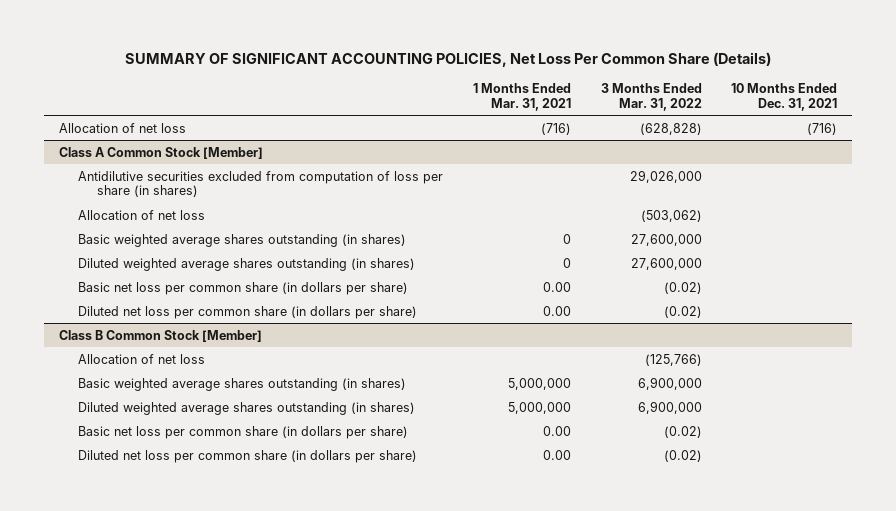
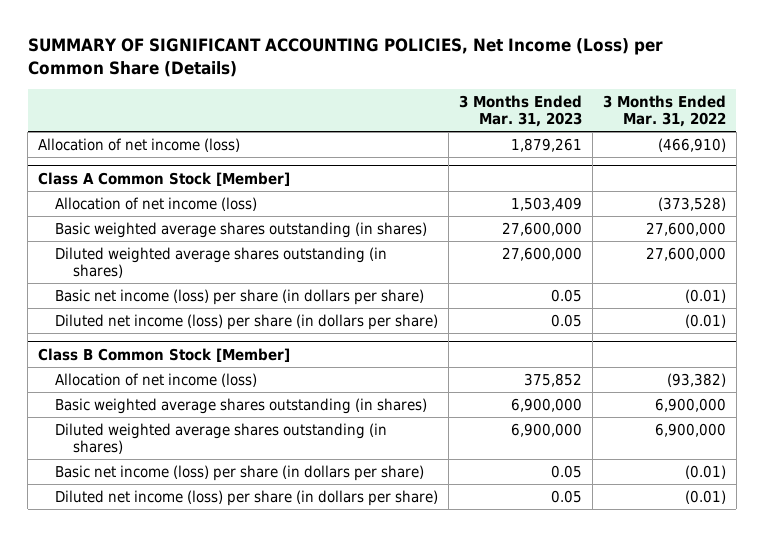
[125,51,772,67] SUMMARY OF SIGNIFICANT ACCOUNTING POLICIES, Net Loss Per Common Share (Details) -> [27,37,663,78] SUMMARY OF SIGNIFICANT ACCOUNTING POLICIES, Net Income (Loss) per Common Share (Details)
[472,82,571,111] 1 Months Ended Mar. 31, 2021 -> none
[731,82,838,111] 10 Months Ended Dec. 31, 2021 -> none
none -> [459,95,583,128] 3 Months Ended Mar. 31, 2023
[58,122,186,133] Allocation of net loss -> [38,137,241,152] Allocation of net income (loss)
[639,122,702,135] (628,828) -> [657,137,726,152] (466,910)
[78,170,444,198] Antidilutive securities excluded from computation of loss per share (in shares) -> none
[78,209,206,220] Allocation of net loss -> [55,196,258,211] Allocation of net income (loss)
[640,209,702,222] (503,062) -> [657,196,726,211] (373,528)
[78,281,409,295] Basic net loss per common share (in dollars per share) -> [55,288,425,305] Basic net income (loss) per share (in dollars per share)
[663,281,702,294] (0.02) -> [684,288,726,303] (0.01)
[78,305,418,319] Diluted net loss per common share (in dollars per share) -> [55,313,439,330] Diluted net income (loss) per share (in dollars per share)
[663,305,702,318] (0.02) -> [684,313,726,328] (0.01)
[78,353,206,364] Allocation of net loss -> [55,372,258,387] Allocation of net income (loss)
[644,353,702,366] (125,766) -> [666,372,726,387] (93,382)
[78,425,409,439] Basic net loss per common share (in dollars per share) -> [55,464,425,481] Basic net income (loss) per share (in dollars per share)
[663,425,702,438] (0.02) -> [684,464,726,479] (0.01)
[78,449,418,463] Diluted net loss per common share (in dollars per share) -> [55,489,439,506] Diluted net income (loss) per share (in dollars per share)
[663,449,702,462] (0.02) -> [684,489,726,504] (0.01)

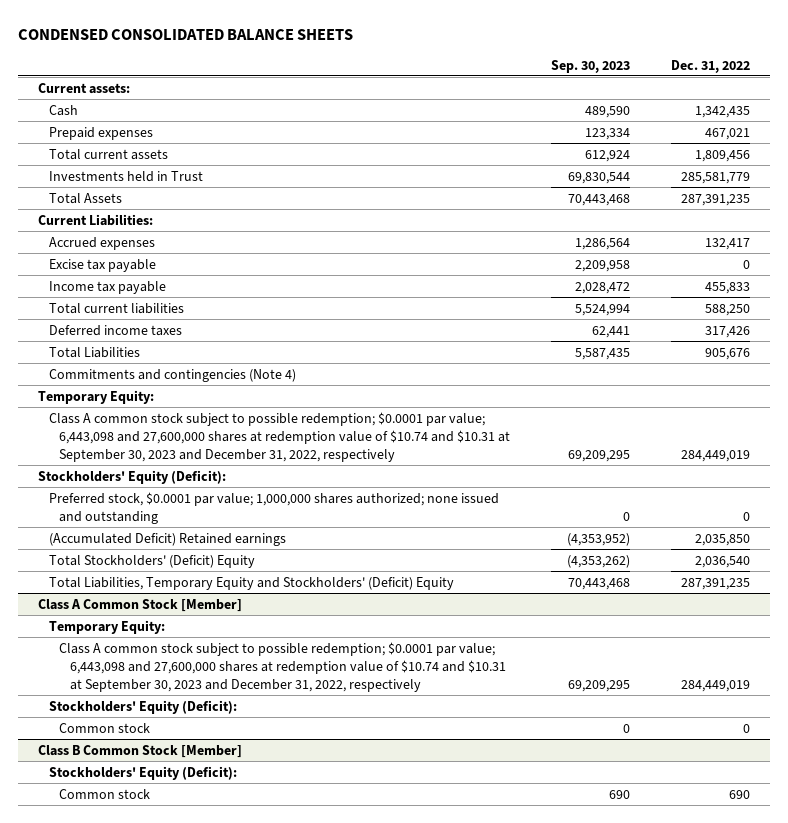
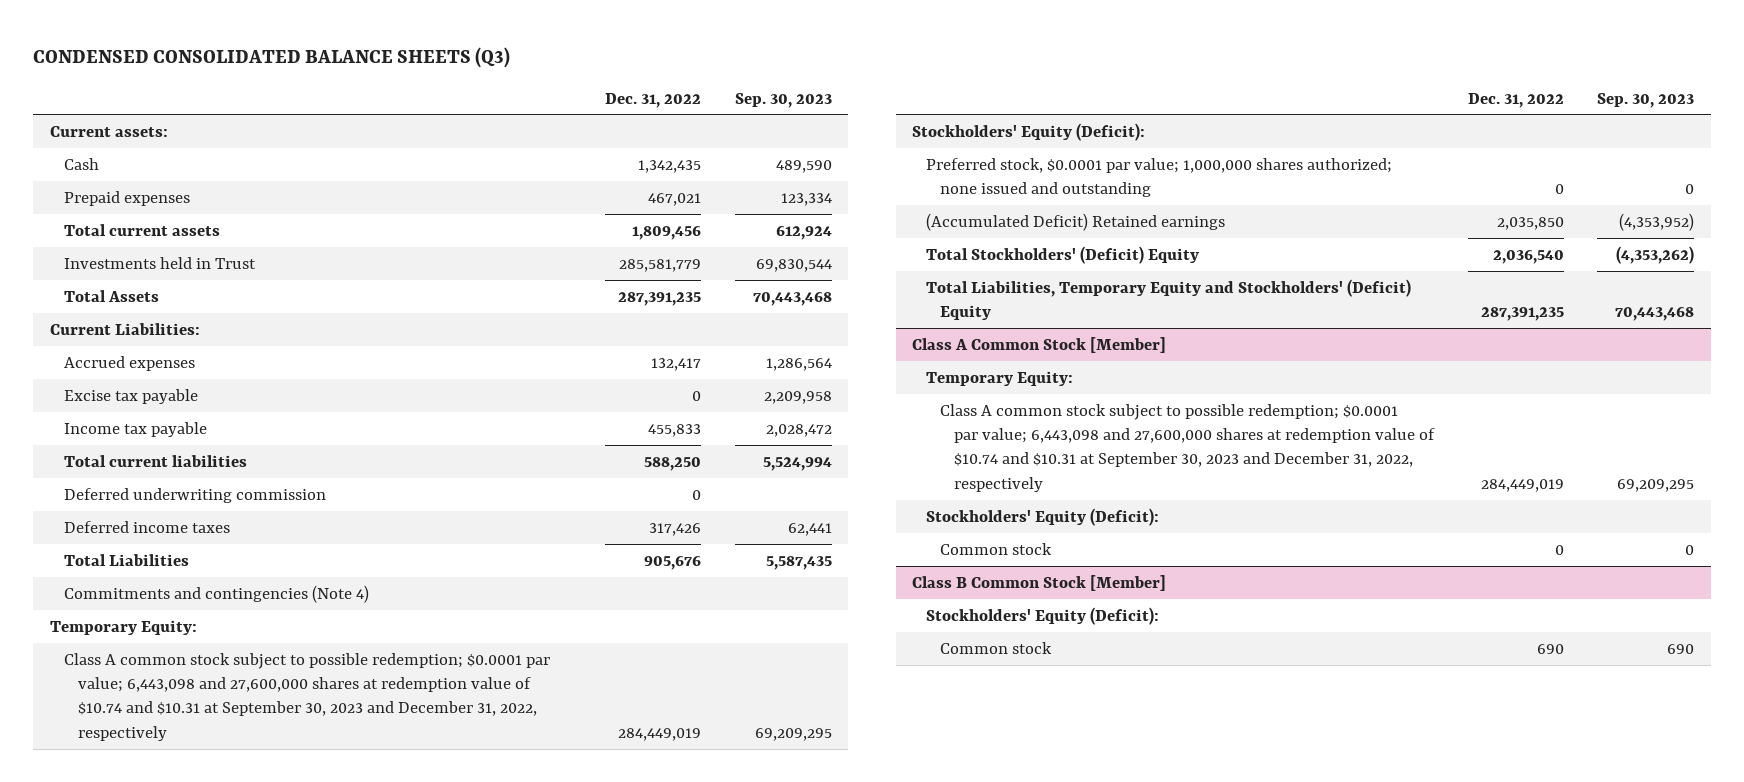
[18,29,354,41] CONDENSED CONSOLIDATED BALANCE SHEETS -> [33,46,511,68] CONDENSED CONSOLIDATED BALANCE SHEETS (Q3)
none -> [64,487,327,503] Deferred underwriting commission

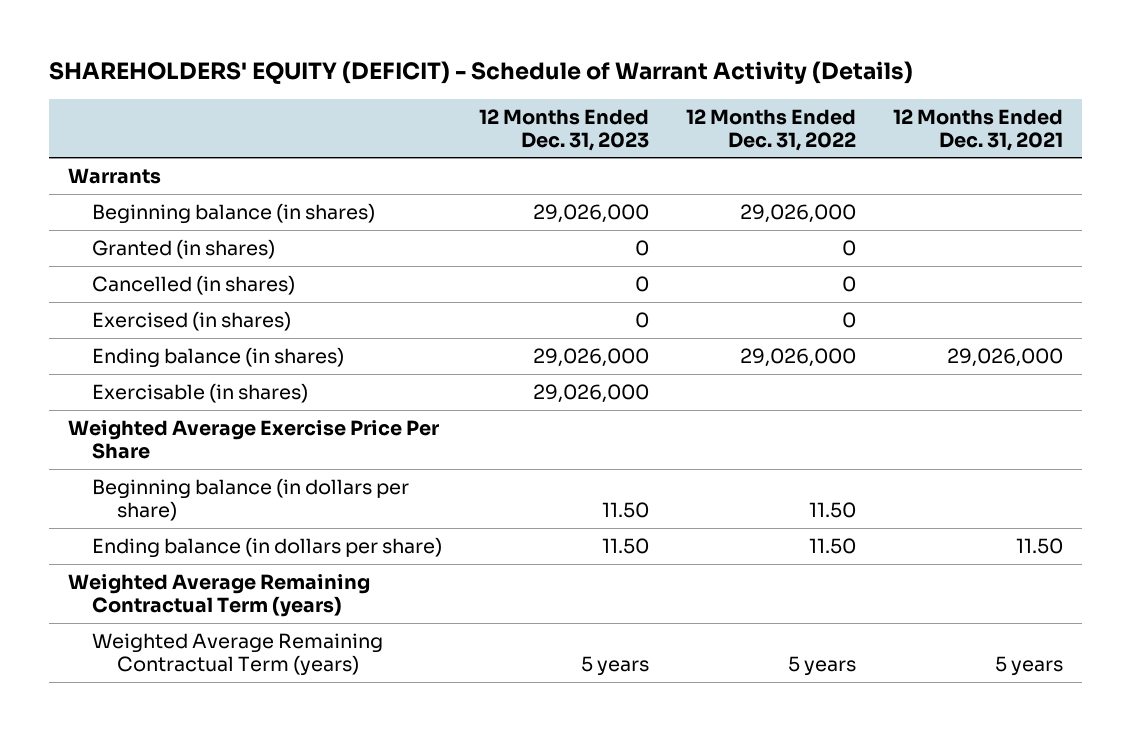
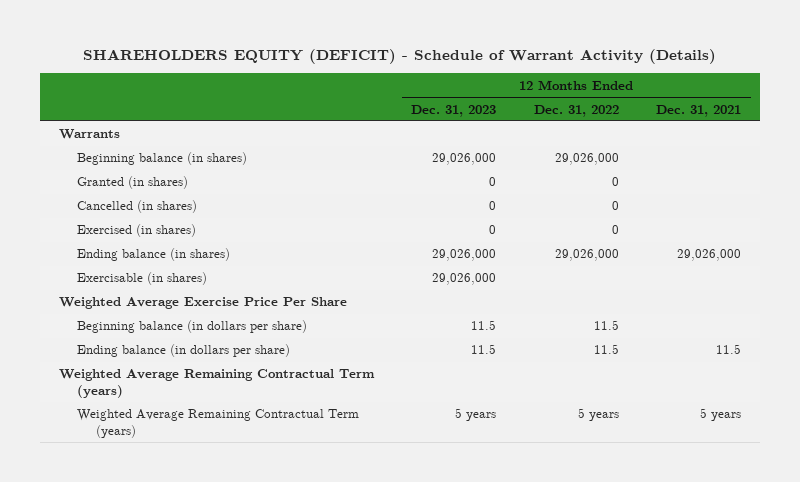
[49,61,914,85] SHAREHOLDERS' EQUITY (DEFICIT) - Schedule of Warrant Activity (Details) -> [83,49,717,65] SHAREHOLDERS EQUITY (DEFICIT) - Schedule of Warrant Activity (Details)
[602,501,650,518] 11.50 -> [471,320,497,331] 11.5
[809,501,857,518] 11.50 -> [593,320,619,331] 11.5
[602,537,650,554] 11.50 -> [471,344,497,355] 11.5
[809,537,857,554] 11.50 -> [593,344,619,355] 11.5
[1016,537,1064,554] 11.50 -> [716,344,742,355] 11.5

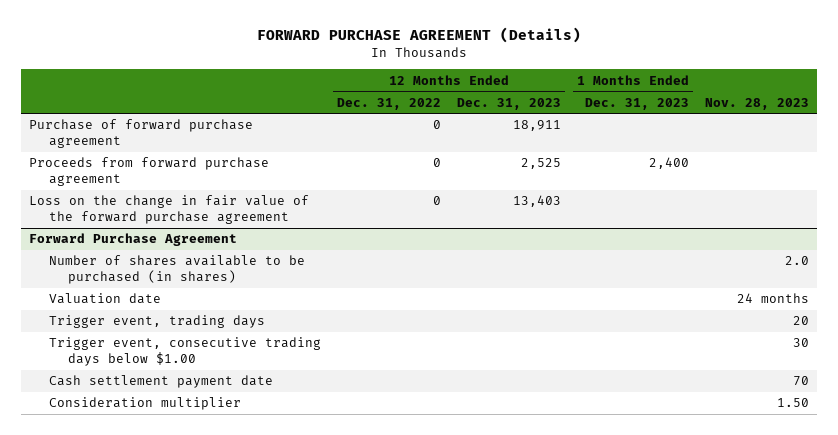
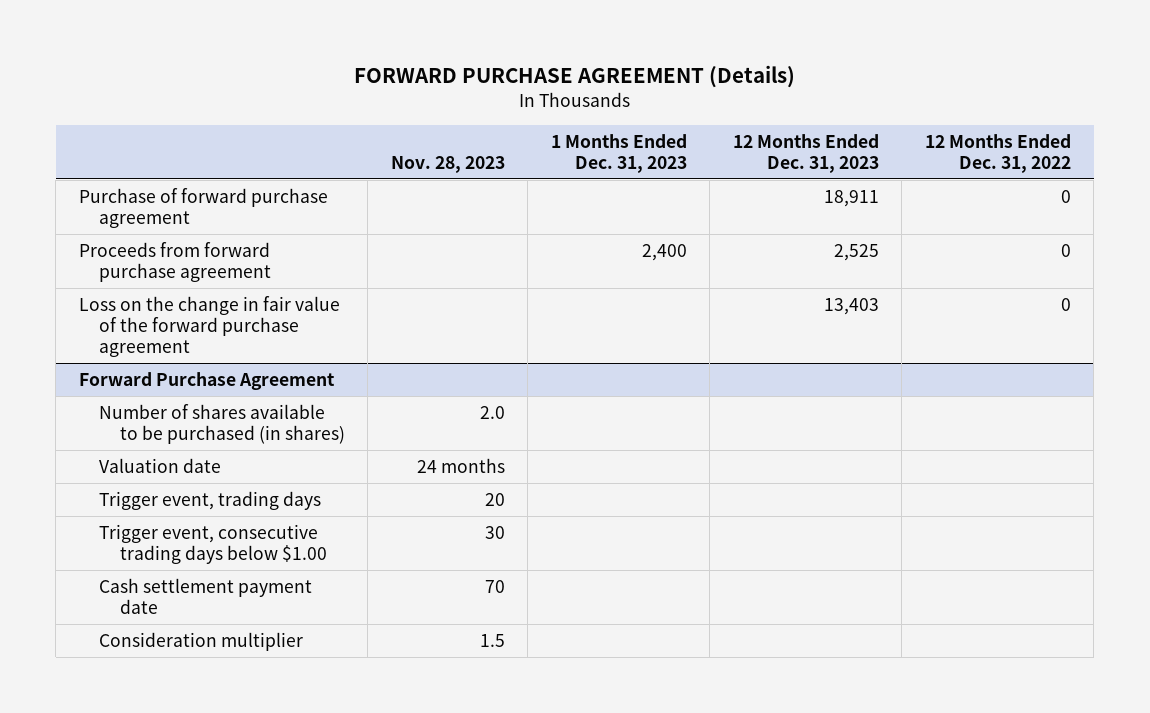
[776,398,809,408] 1.50 -> [479,633,505,647] 1.5

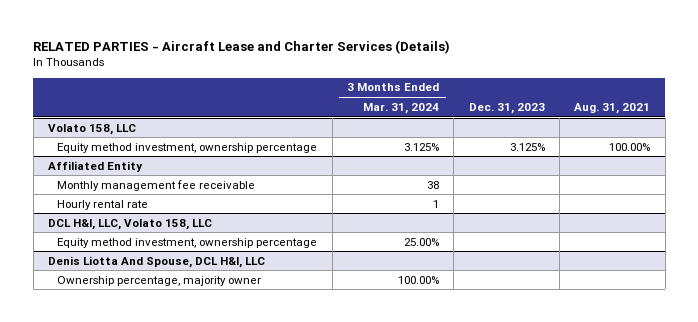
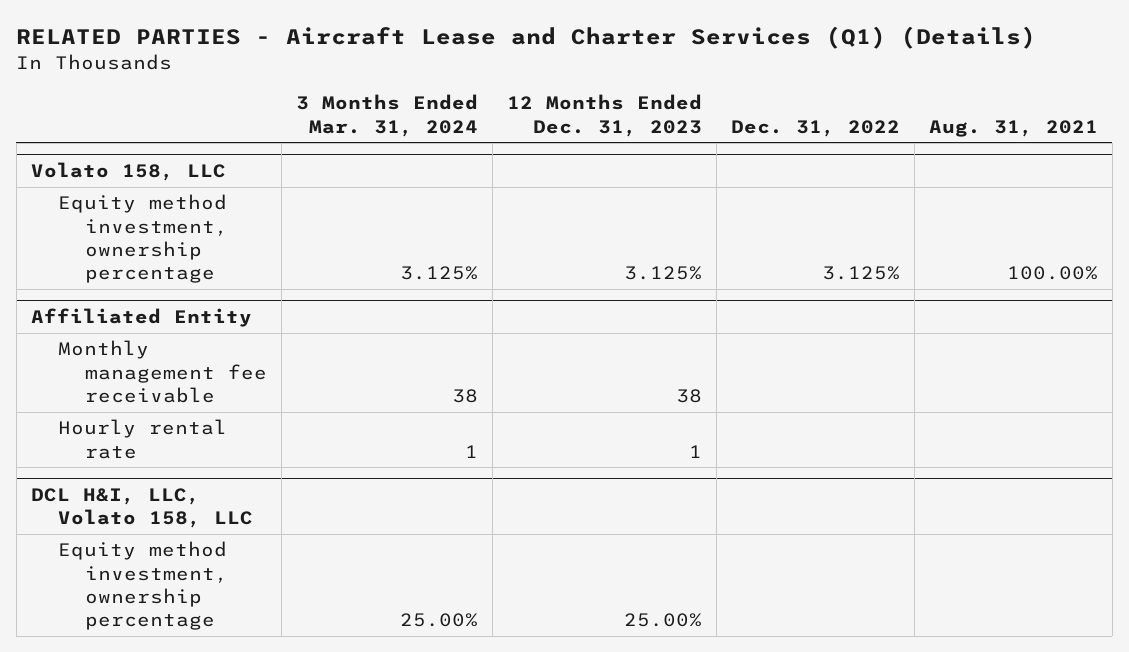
[33,39,451,54] RELATED PARTIES - Aircraft Lease and Charter Services (Details) -> [16,26,1037,50] RELATED PARTIES - Aircraft Lease and Charter Services (Q1) (Details)
[468,102,545,114] Dec. 31, 2023 -> none
none -> [507,94,703,137] 12 Months Ended Dec. 31, 2023
none -> [731,119,901,137] Dec. 31, 2022
[48,255,266,268] Denis Liotta And Spouse, DCL H&I, LLC -> none
[57,275,262,286] Ownership percentage, majority owner -> none

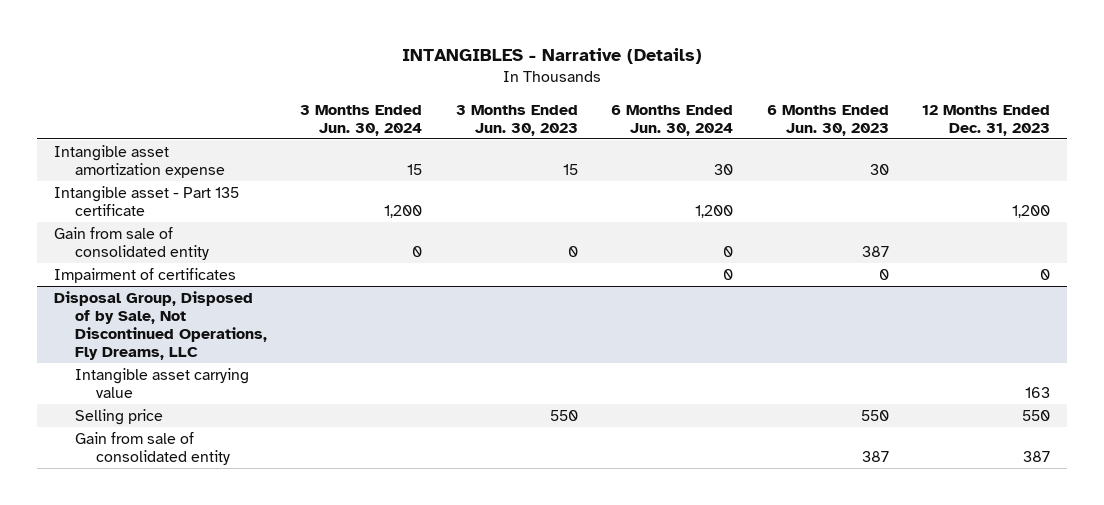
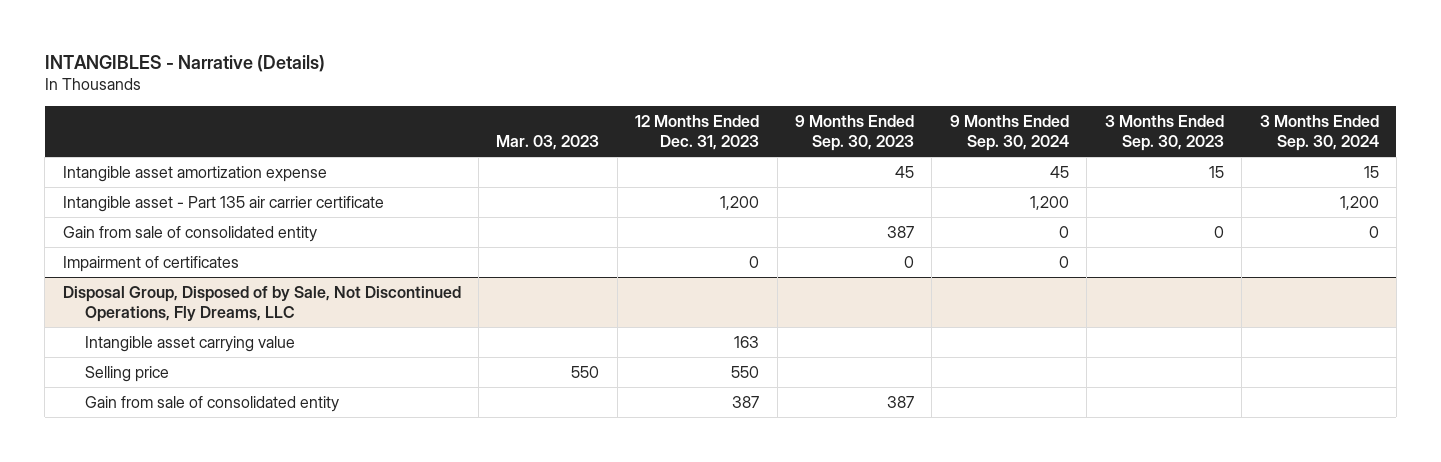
[300,104,423,136] 3 Months Ended Jun. 30, 2024 -> none
[455,104,578,136] 3 Months Ended Jun. 30, 2023 -> none
[611,104,734,136] 6 Months Ended Jun. 30, 2024 -> none
[766,104,889,136] 6 Months Ended Jun. 30, 2023 -> none
none -> [496,135,600,151] Mar. 03, 2023
none -> [795,114,915,152] 9 Months Ended Sep. 30, 2023
none -> [949,114,1069,152] 9 Months Ended Sep. 30, 2024
none -> [1104,114,1224,152] 3 Months Ended Sep. 30, 2023
none -> [1259,114,1379,152] 3 Months Ended Sep. 30, 2024
[53,185,239,216] Intangible asset - Part 135 certificate -> [62,195,384,212] Intangible asset - Part 135 air carrier certificate

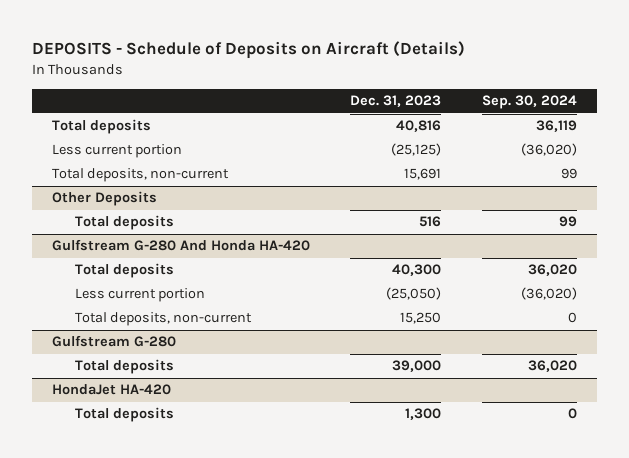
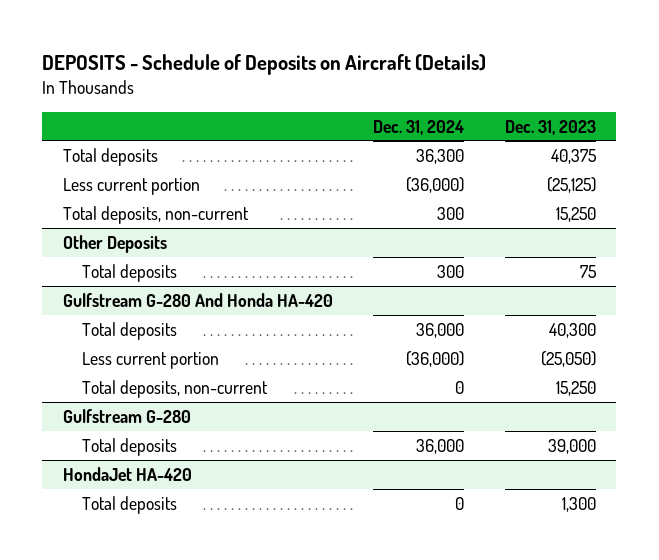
[482,95,578,110] Sep. 30, 2024 -> none
none -> [373,119,465,135] Dec. 31, 2024
[396,120,442,133] 40,816 -> [551,148,597,164] 40,375
[404,168,442,181] 15,691 -> [556,206,597,222] 15,250
[419,216,442,228] 516 -> [580,264,597,278] 75

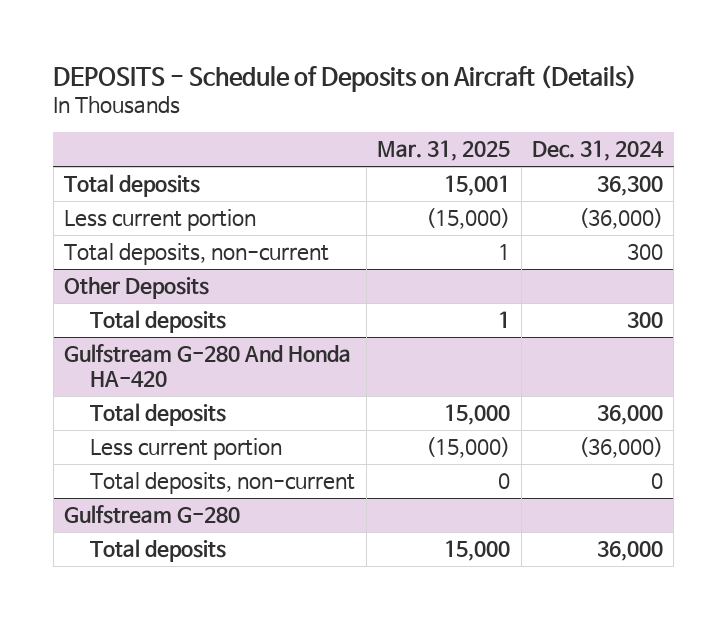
[505,119,597,135] Dec. 31, 2023 -> none
none -> [377,140,511,162] Mar. 31, 2025
[62,466,192,481] HondaJet HA-420 -> none
[81,495,177,514] Total deposits -> none

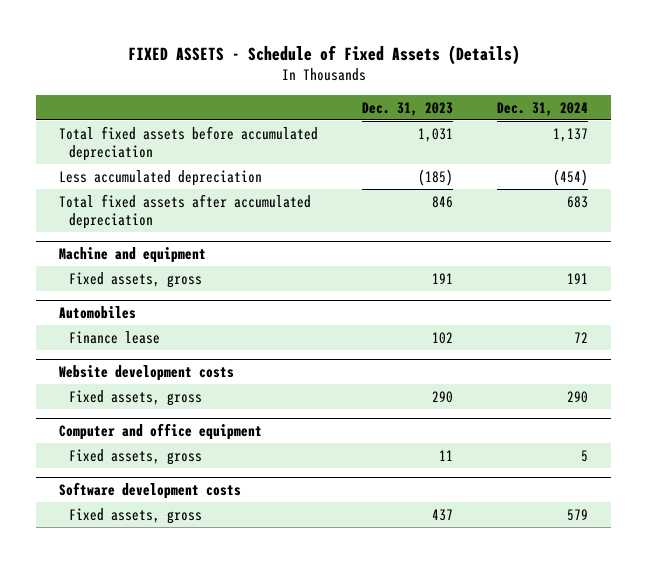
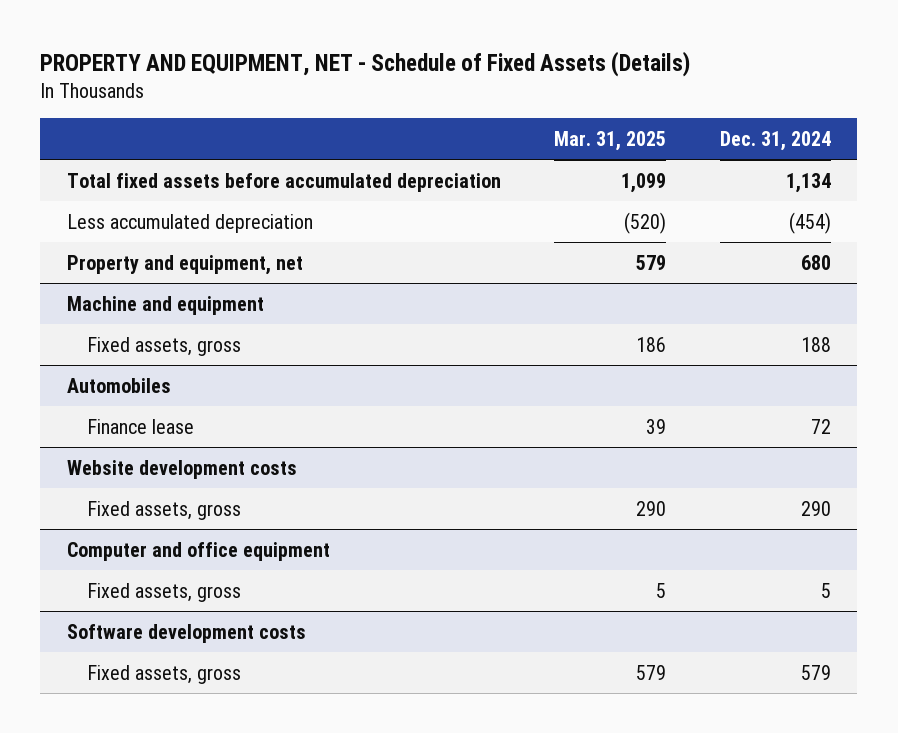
[127,44,520,65] FIXED ASSETS - Schedule of Fixed Assets (Details) -> [40,51,691,78] PROPERTY AND EQUIPMENT, NET - Schedule of Fixed Assets (Details)
[362,101,454,116] Dec. 31, 2023 -> none
none -> [554,130,667,151] Mar. 31, 2025
[553,127,589,142] 1,137 -> [785,172,831,193] 1,134
[58,193,311,230] Total fixed assets after accumulated depreciation -> none
none -> [67,254,304,275] Property and equipment, net
[567,272,589,284] 191 -> [800,336,831,352] 188

